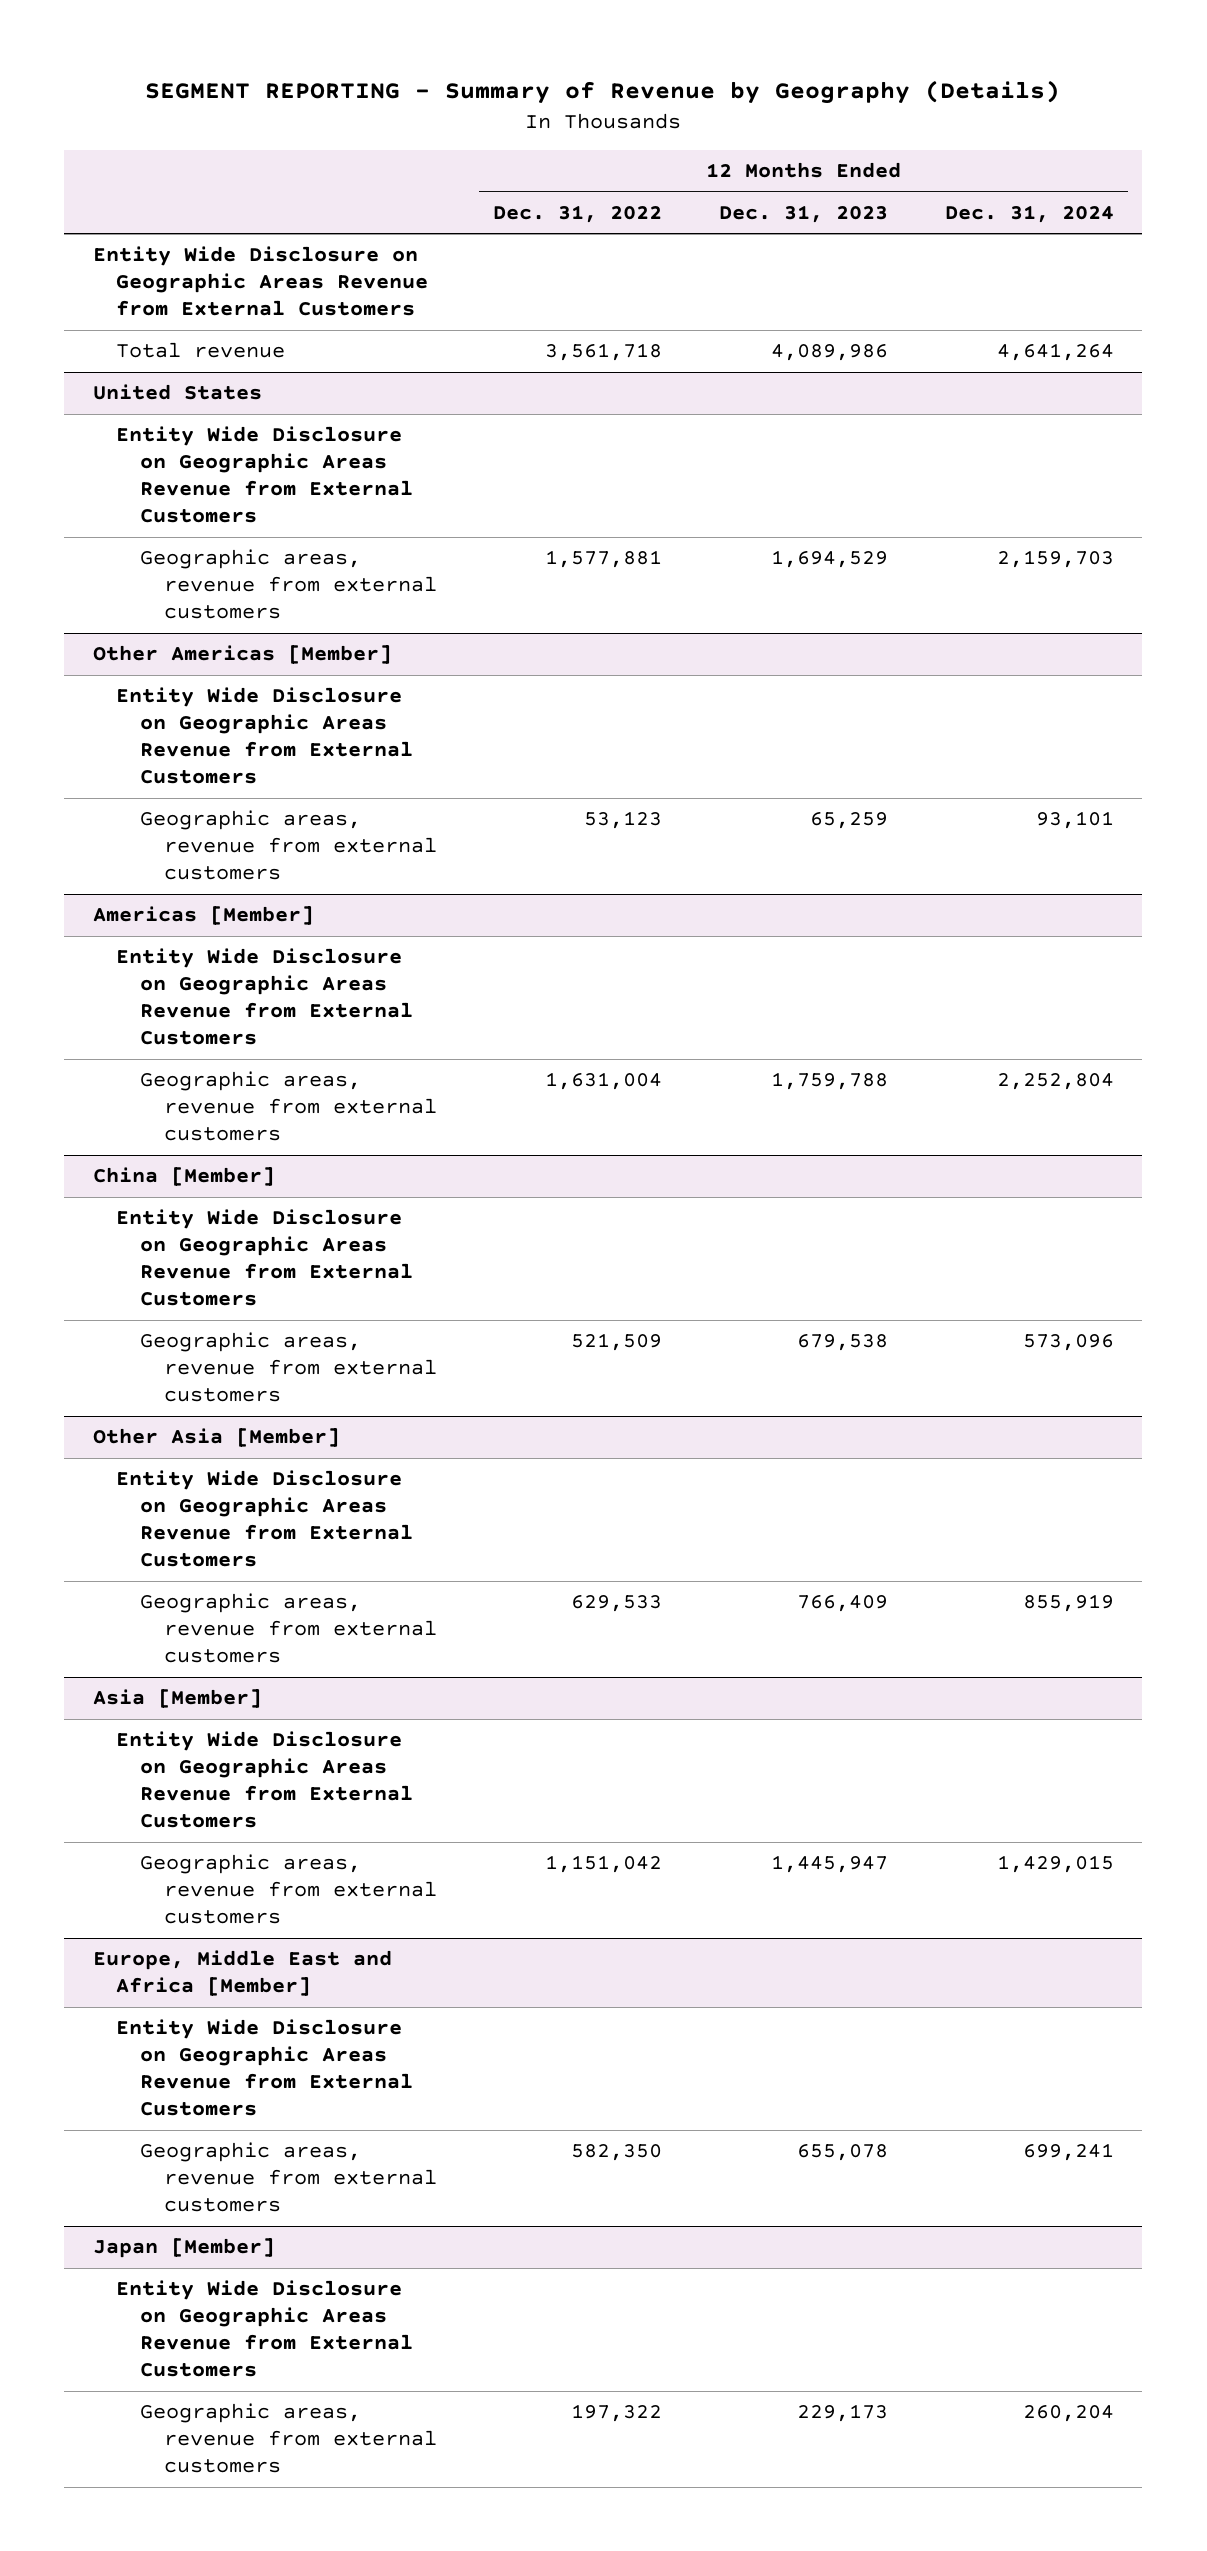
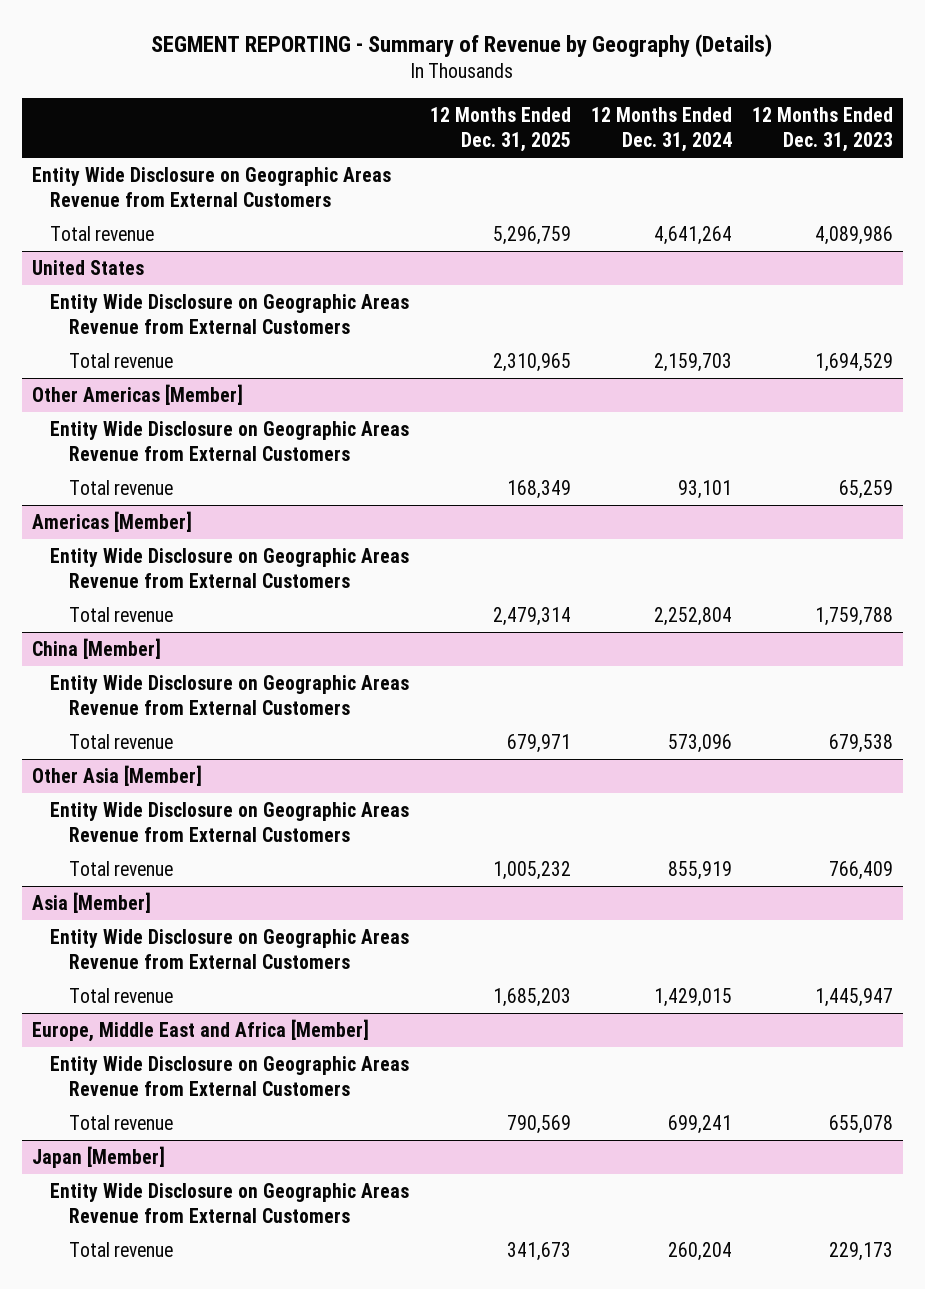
[493,204,663,223] Dec. 31, 2022 -> none
none -> [429,106,571,152] 12 Months Ended Dec. 31, 2025
[140,549,437,620] Geographic areas, revenue from external customers -> [69,353,174,369] Total revenue
[140,810,437,881] Geographic areas, revenue from external customers -> [69,480,174,496] Total revenue
[140,1071,437,1142] Geographic areas, revenue from external customers -> [69,607,174,623] Total revenue
[140,1332,437,1403] Geographic areas, revenue from external customers -> [69,734,174,750] Total revenue
[140,1593,437,1664] Geographic areas, revenue from external customers -> [69,861,174,877] Total revenue
[140,1854,437,1925] Geographic areas, revenue from external customers -> [69,988,174,1004] Total revenue
[140,2142,437,2213] Geographic areas, revenue from external customers -> [69,1115,174,1131] Total revenue
[140,2403,437,2474] Geographic areas, revenue from external customers -> [69,1242,174,1258] Total revenue

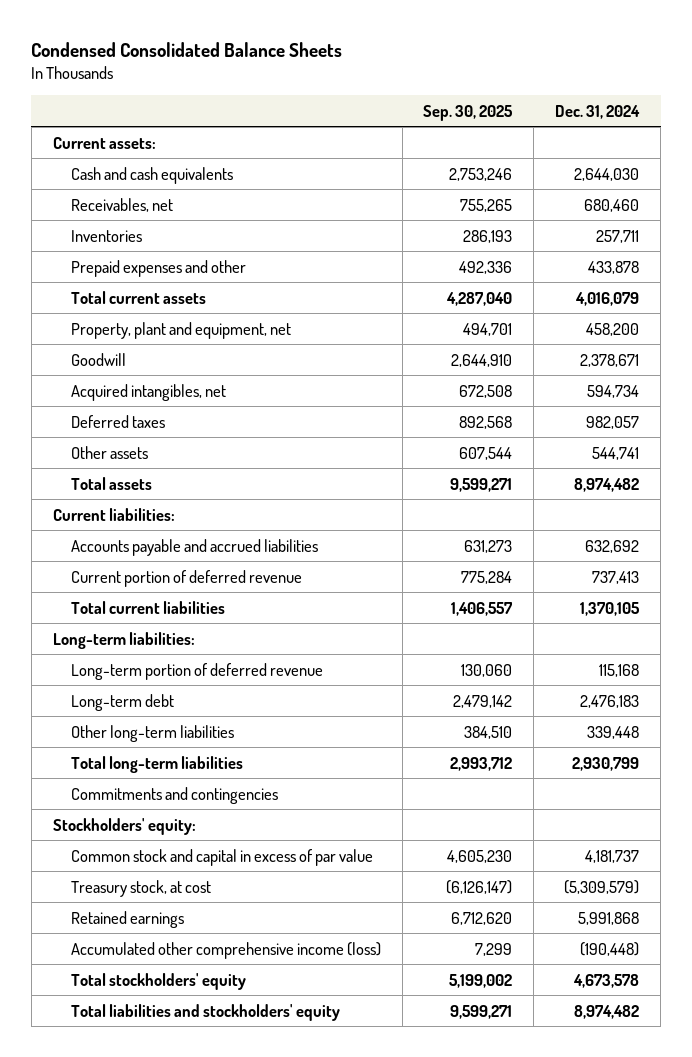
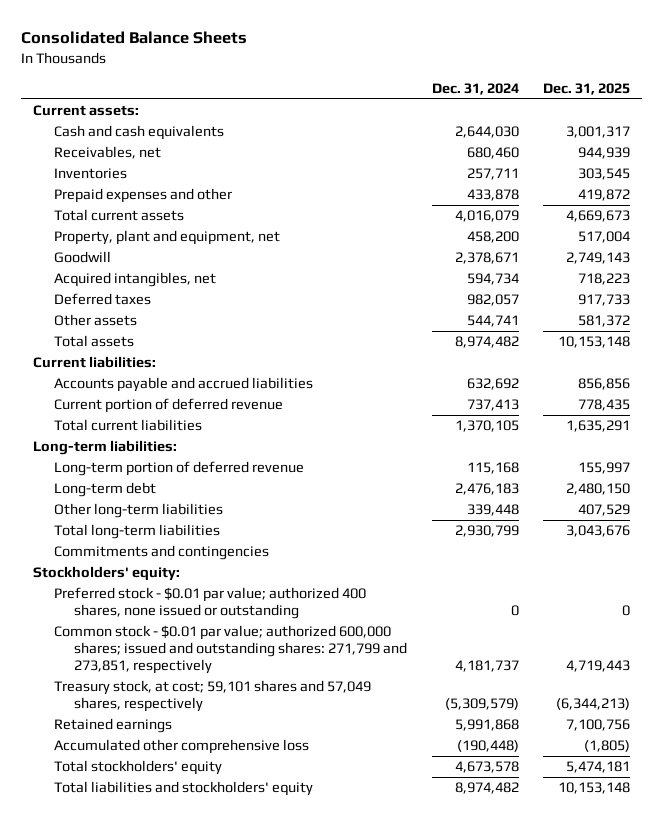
[31,41,343,57] Condensed Consolidated Balance Sheets -> [20,31,247,45] Consolidated Balance Sheets
[423,104,514,121] Sep. 30, 2025 -> none
none -> [543,82,631,95] Dec. 31, 2025
none -> [53,587,366,620] Preferred stock - $0.01 par value; authorized 400 shares, none issued or outstanding
[70,848,373,866] Common stock and capital in excess of par value -> [53,625,408,675] Common stock - $0.01 par value; authorized 600,000 shares; issued and outstanding shares: 271,799 and 273,851, respectively
[70,879,211,897] Treasury stock, at cost -> [53,680,371,713] Treasury stock, at cost; 59,101 shares and 57,049 shares, respectively
[70,941,381,959] Accumulated other comprehensive income (loss) -> [53,739,309,755] Accumulated other comprehensive loss

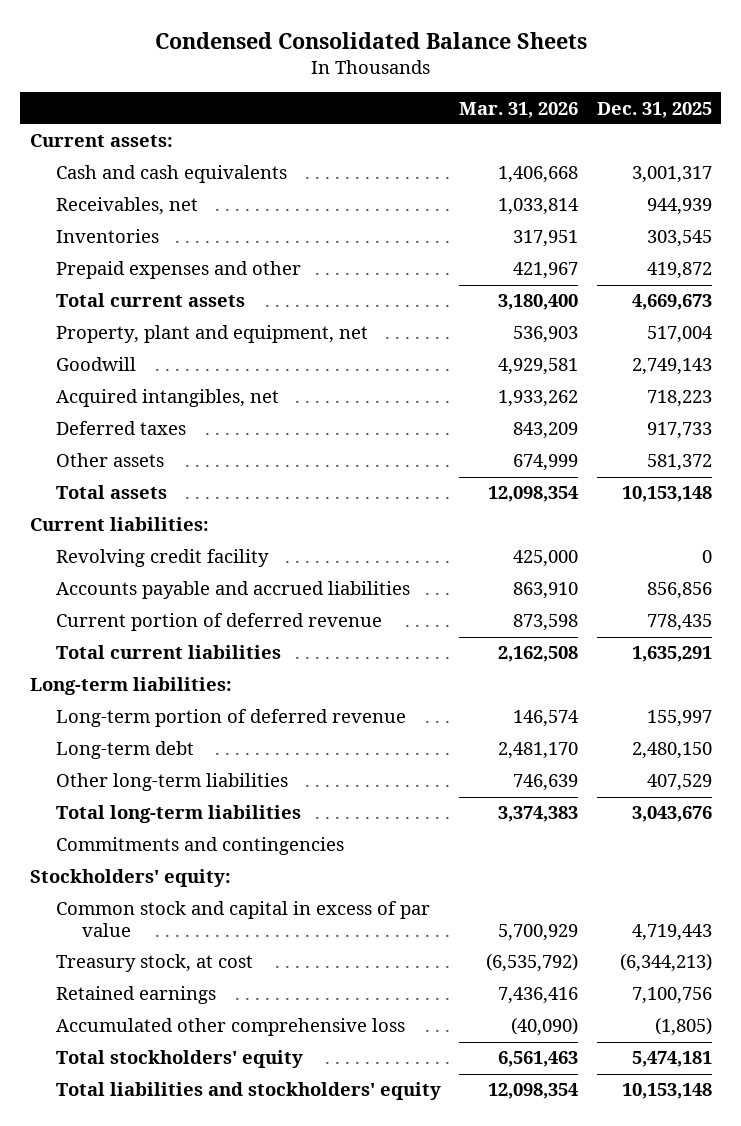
[20,31,247,45] Consolidated Balance Sheets -> [154,31,587,49] Condensed Consolidated Balance Sheets
[431,82,519,95] Dec. 31, 2024 -> none
none -> [459,101,579,118] Mar. 31, 2026
none -> [55,549,269,568] Revolving credit facility
[53,587,366,620] Preferred stock - $0.01 par value; authorized 400 shares, none issued or outstanding -> none
[53,625,408,675] Common stock - $0.01 par value; authorized 600,000 shares; issued and outstanding shares: 271,799 and 273,851, respectively -> [55,901,430,938] Common stock and capital in excess of par value
[53,680,371,713] Treasury stock, at cost; 59,101 shares and 57,049 shares, respectively -> [55,954,253,973] Treasury stock, at cost

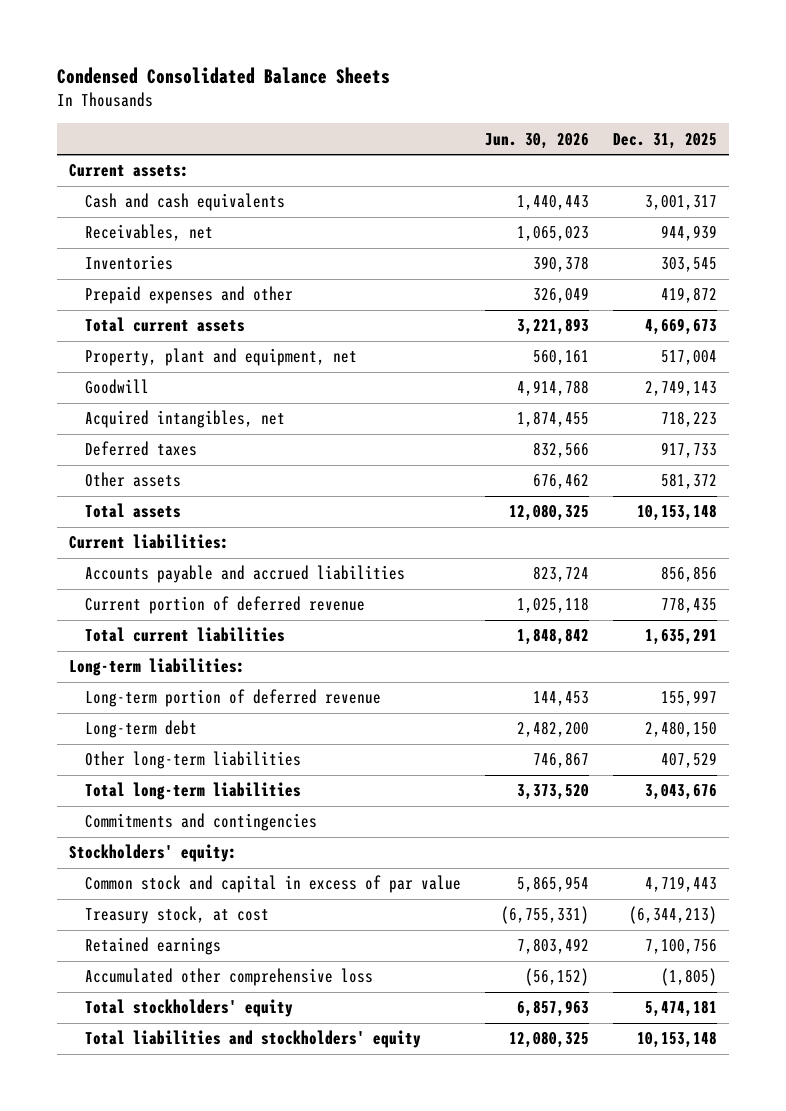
[459,101,579,118] Mar. 31, 2026 -> none
none -> [485,132,590,149] Jun. 30, 2026
[55,549,269,568] Revolving credit facility -> none

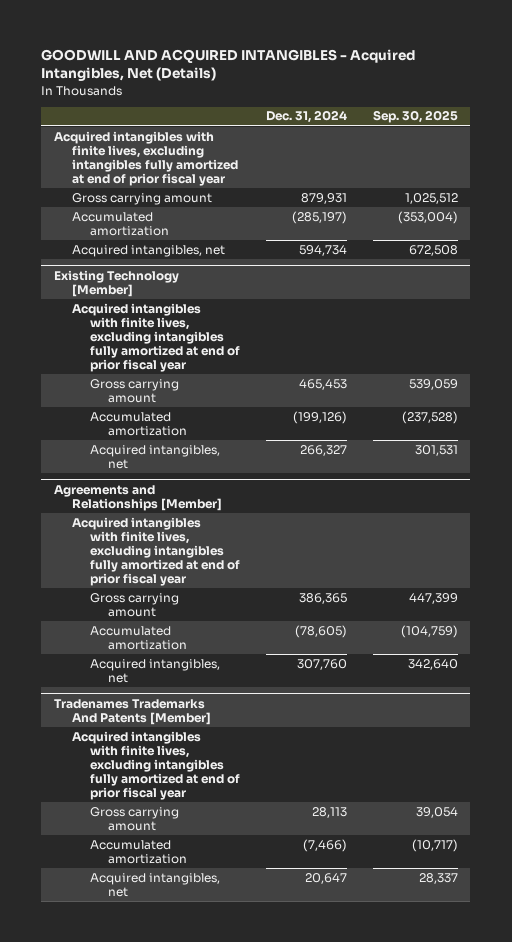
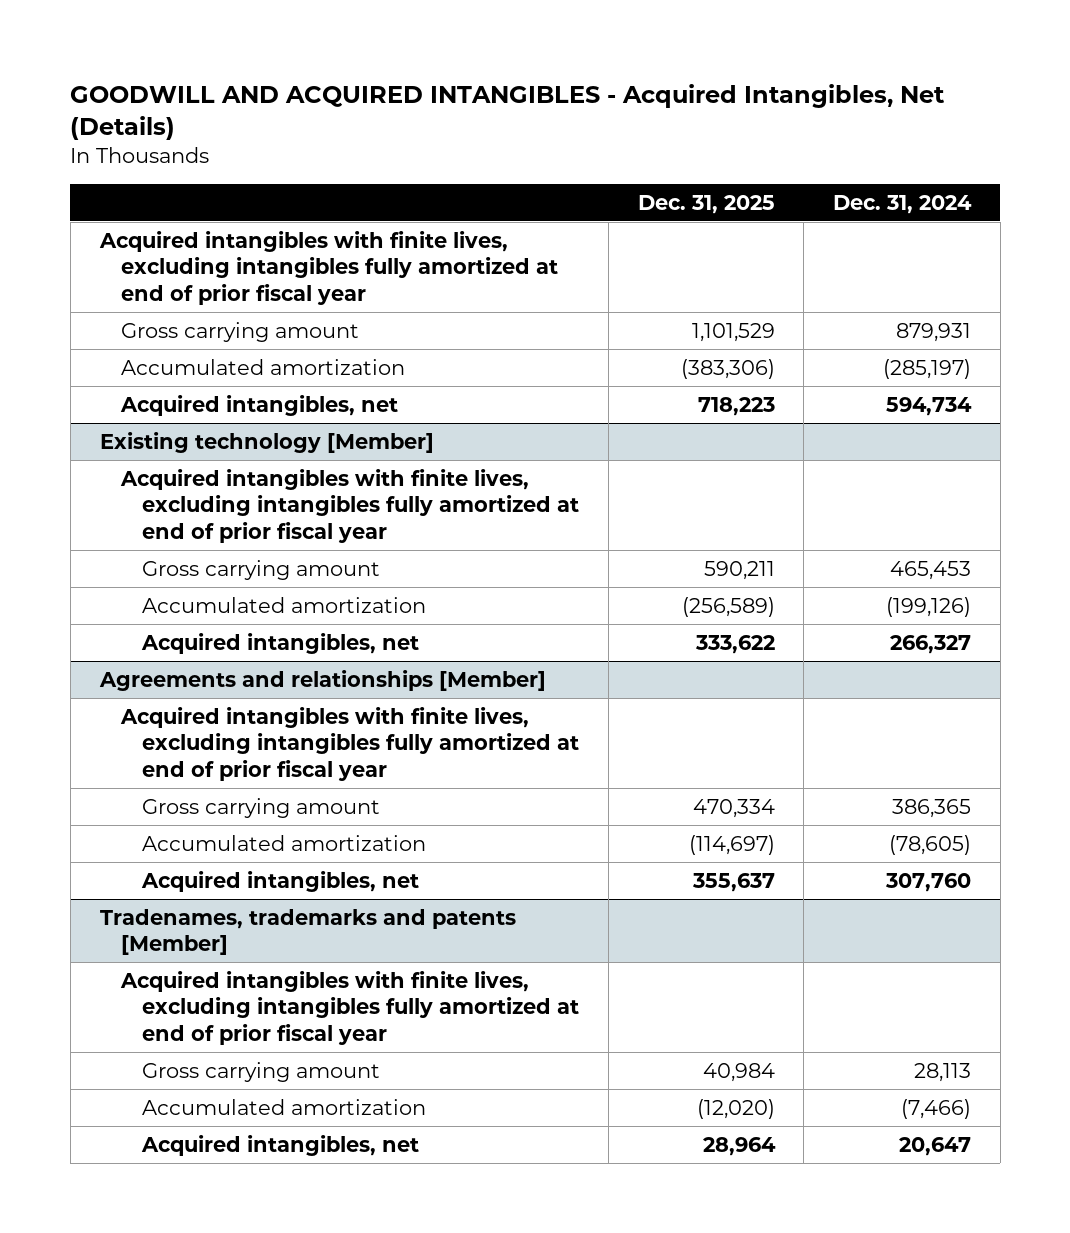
[372,110,458,124] Sep. 30, 2025 -> none
none -> [637,194,775,214] Dec. 31, 2025
[54,269,180,297] Existing Technology [Member] -> [99,431,434,453] Existing technology [Member]
[54,484,223,511] Agreements and Relationships [Member] -> [98,669,546,691] Agreements and relationships [Member]
[54,698,212,725] Tradenames Trademarks And Patents [Member] -> [99,908,516,956] Tradenames, trademarks and patents [Member]

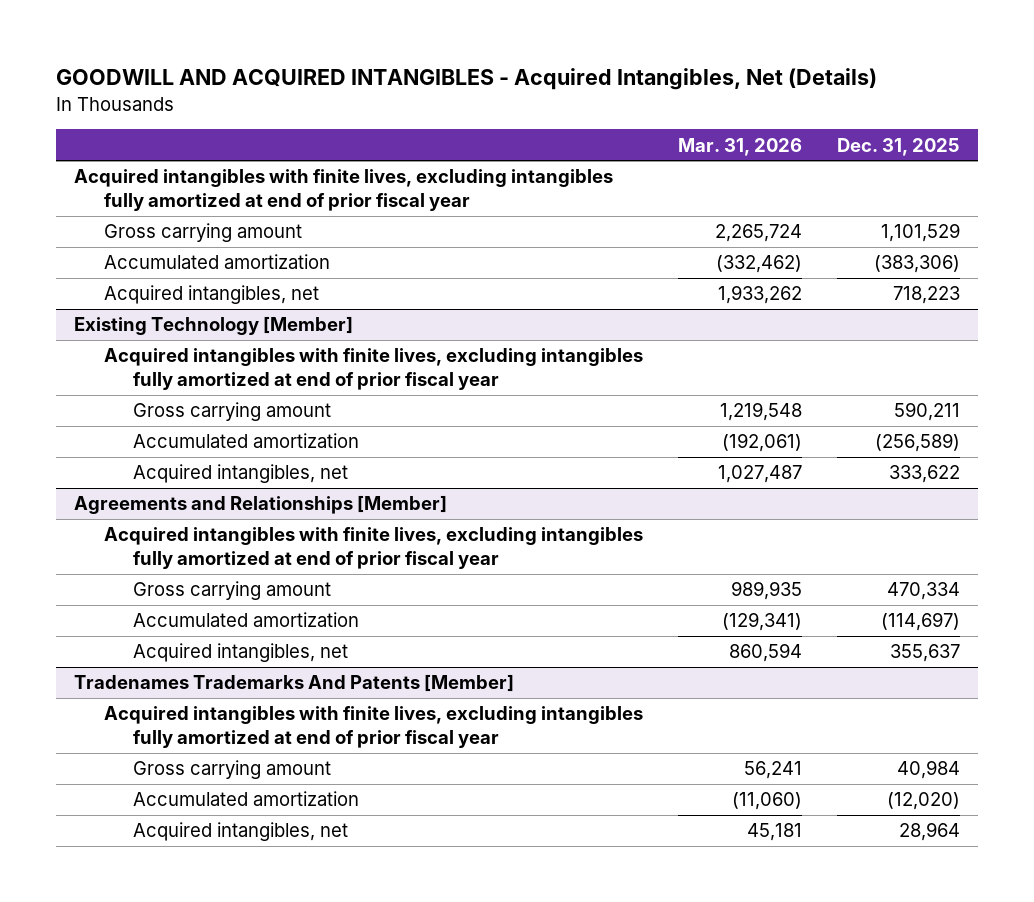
[832,194,972,214] Dec. 31, 2024 -> none
none -> [677,137,802,156] Mar. 31, 2026
[99,431,434,453] Existing technology [Member] -> [74,316,354,336] Existing Technology [Member]
[98,669,546,691] Agreements and relationships [Member] -> [74,495,448,515] Agreements and Relationships [Member]
[99,908,516,956] Tradenames, trademarks and patents [Member] -> [74,674,515,693] Tradenames Trademarks And Patents [Member]

